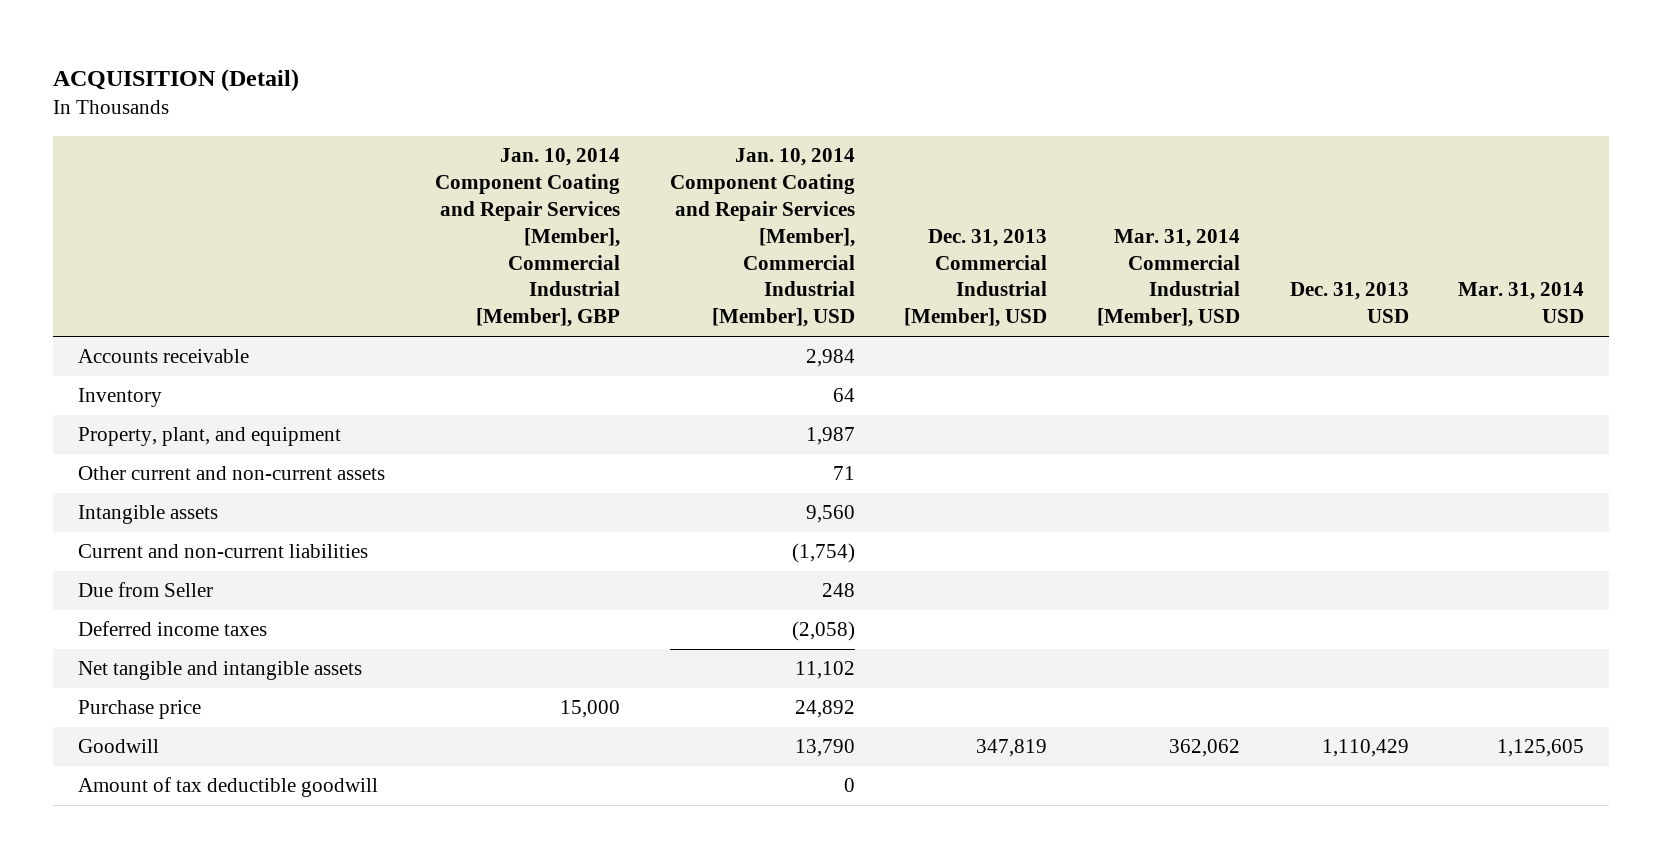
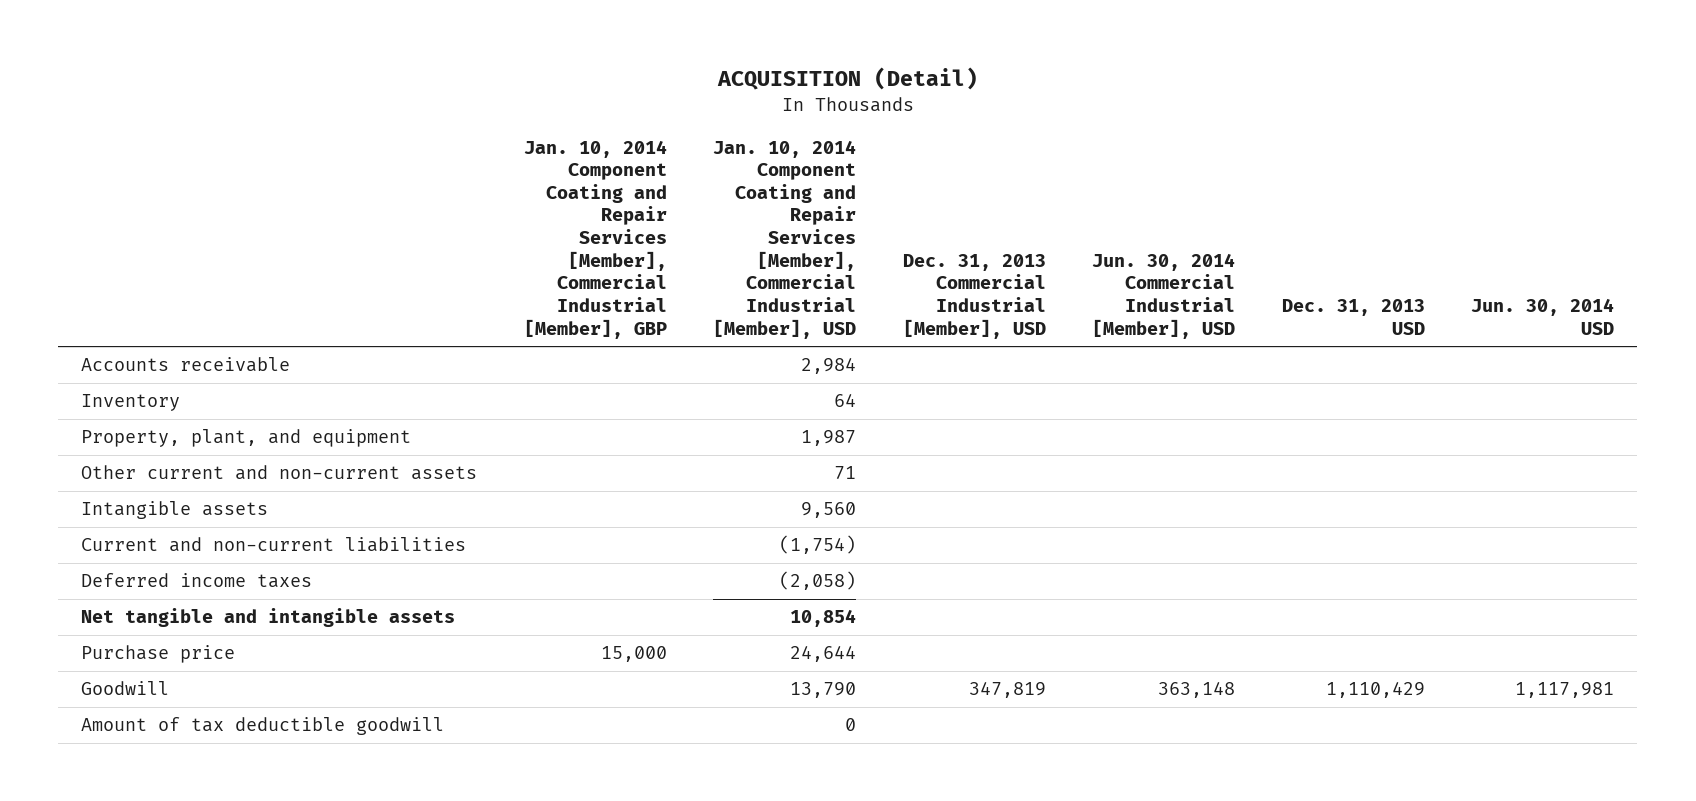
[1097,228,1241,328] Mar. 31, 2014 Commercial Industrial [Member], USD -> none
[1458,282,1585,324] Mar. 31, 2014 USD -> none
none -> [1092,252,1236,339] Jun. 30, 2014 Commercial Industrial [Member], USD
none -> [1471,297,1615,335] Jun. 30, 2014 USD
[78,582,214,598] Due from Seller -> none
[794,661,855,680] 11,102 -> [790,609,857,628] 10,854
[794,700,855,719] 24,892 -> [790,646,857,663] 24,644

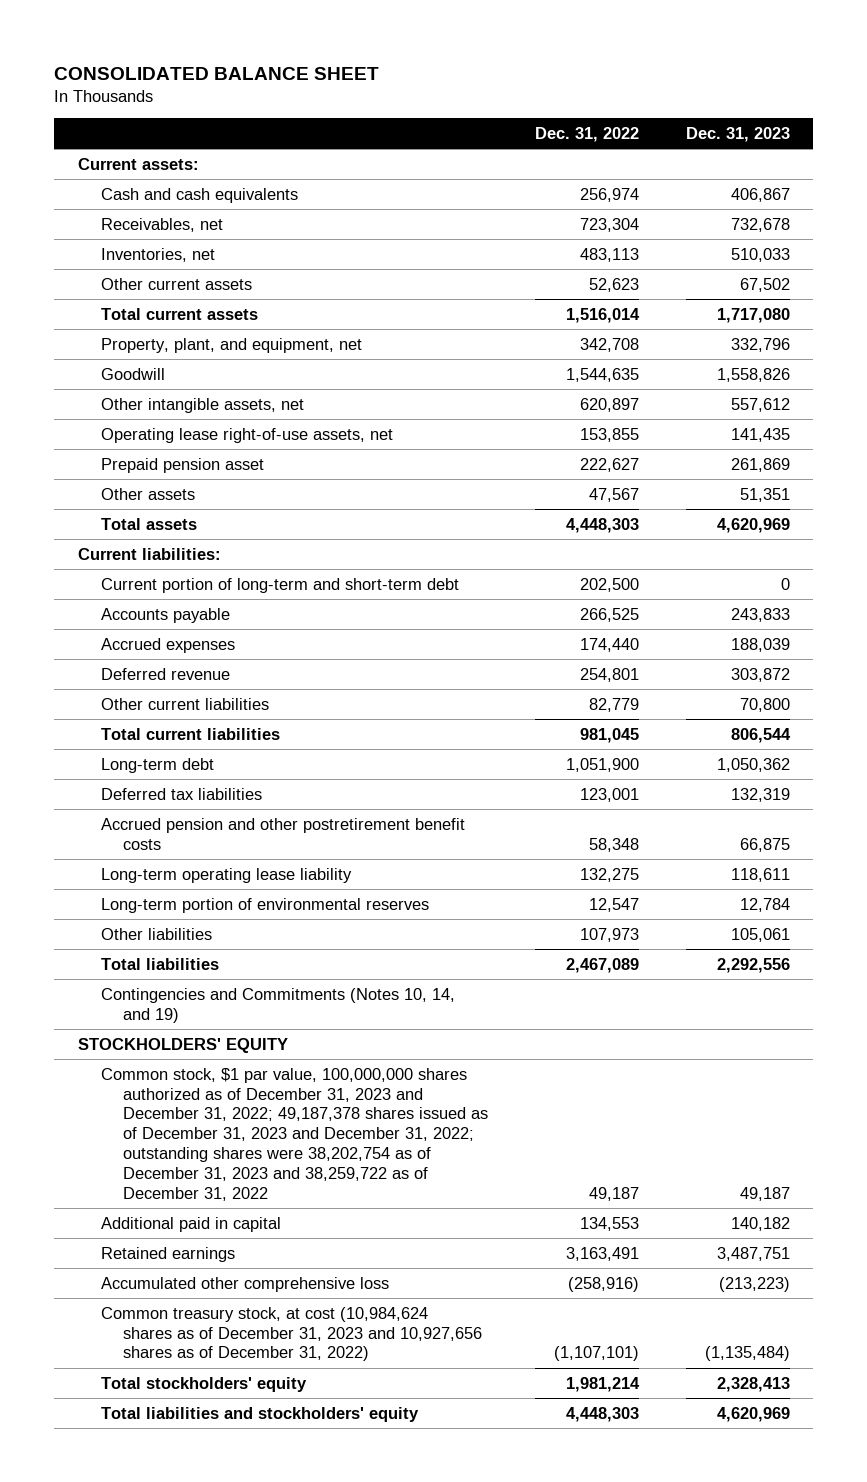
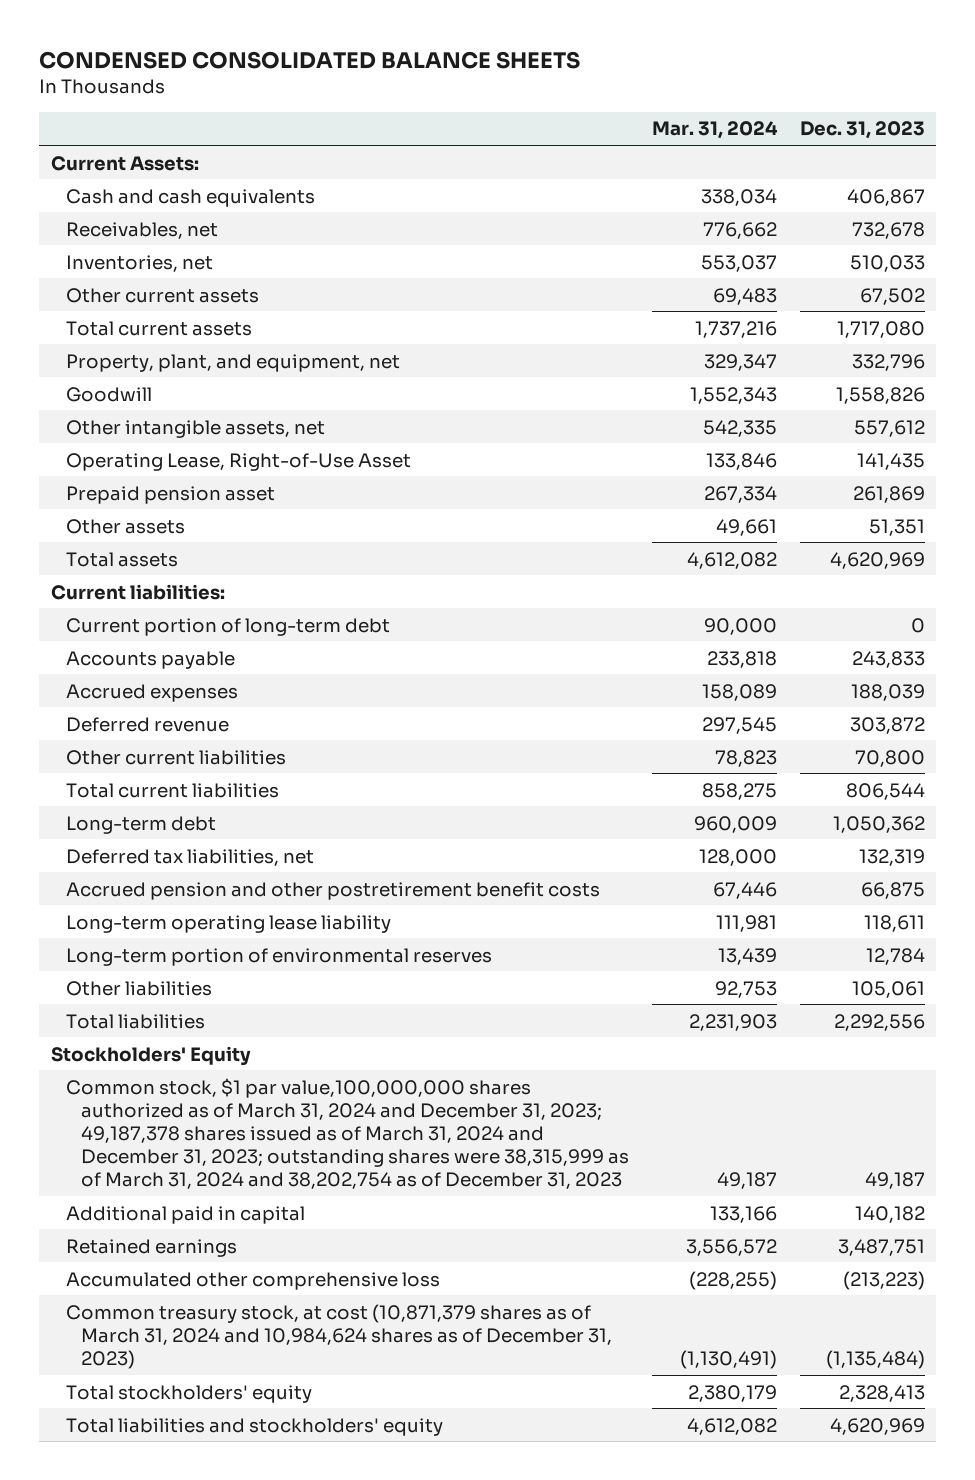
[54,66,380,80] CONSOLIDATED BALANCE SHEET -> [39,51,581,70] CONDENSED CONSOLIDATED BALANCE SHEETS
[535,127,640,143] Dec. 31, 2022 -> none
none -> [651,121,778,140] Mar. 31, 2024
[77,157,199,170] Current assets: -> [50,155,199,171] Current Assets:
[100,427,393,443] Operating lease right-of-use assets, net -> [65,452,411,471] Operating Lease, Right-of-Use Asset
[100,577,459,593] Current portion of long-term and short-term debt -> [65,617,390,636] Current portion of long-term debt
[100,787,262,800] Deferred tax liabilities -> [65,848,314,866] Deferred tax liabilities, net
[100,987,455,1023] Contingencies and Commitments (Notes 10, 14, and 19) -> none
[77,1037,288,1053] STOCKHOLDERS' EQUITY -> [50,1045,251,1066] Stockholders' Equity
[100,1067,489,1202] Common stock, $1 par value, 100,000,000 shares authorized as of December 31, 2023 and December 31, 2022; 49,187,378 shares issued as of December 31, 2023 and December 31, 2022; outstanding shares were 38,202,754 as of December 31, 2023 and 38,259,722 as of December 31, 2022 -> [65,1077,629,1190] Common stock, $1 par value,100,000,000 shares authorized as of March 31, 2024 and December 31, 2023; 49,187,378 shares issued as of March 31, 2024 and December 31, 2023; outstanding shares were 38,315,999 as of March 31, 2024 and 38,202,754 as of December 31, 2023
[100,1306,483,1362] Common treasury stock, at cost (10,984,624 shares as of December 31, 2023 and 10,927,656 shares as of December 31, 2022) -> [65,1303,612,1369] Common treasury stock, at cost (10,871,379 shares as of March 31, 2024 and 10,984,624 shares as of December 31, 2023)

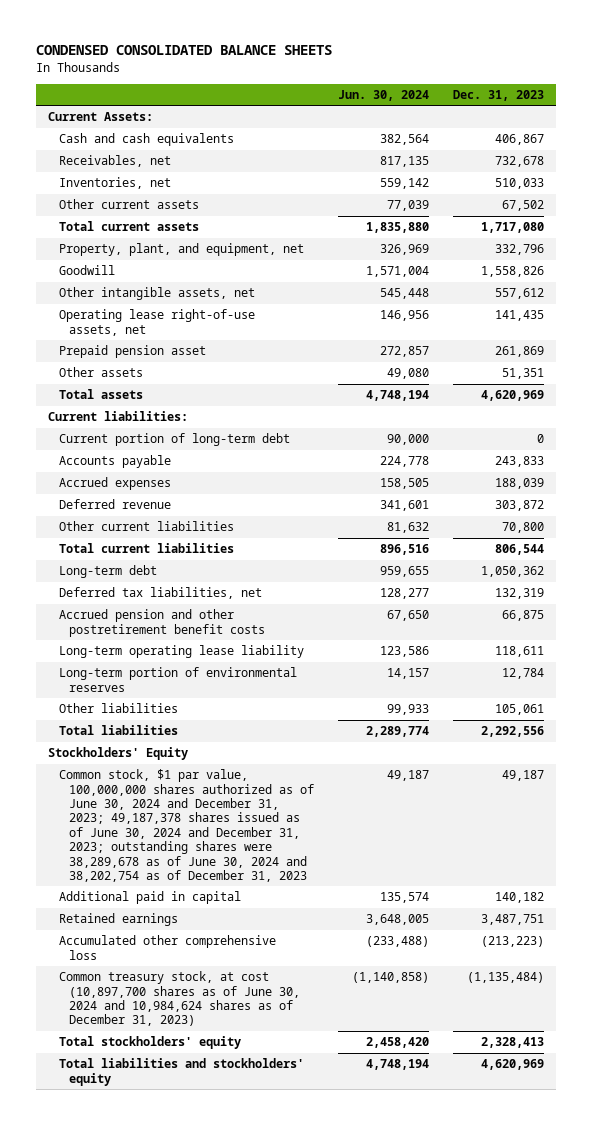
[651,121,778,140] Mar. 31, 2024 -> none
none -> [338,90,430,102] Jun. 30, 2024
[65,452,411,471] Operating Lease, Right-of-Use Asset -> [58,309,255,336] Operating lease right-of-use assets, net
[65,1077,629,1190] Common stock, $1 par value,100,000,000 shares authorized as of March 31, 2024 and December 31, 2023; 49,187,378 shares issued as of March 31, 2024 and December 31, 2023; outstanding shares were 38,315,999 as of March 31, 2024 and 38,202,754 as of December 31, 2023 -> [58,769,315,882] Common stock, $1 par value, 100,000,000 shares authorized as of June 30, 2024 and December 31, 2023; 49,187,378 shares issued as of June 30, 2024 and December 31, 2023; outstanding shares were 38,289,678 as of June 30, 2024 and 38,202,754 as of December 31, 2023
[65,1303,612,1369] Common treasury stock, at cost (10,871,379 shares as of March 31, 2024 and 10,984,624 shares as of December 31, 2023) -> [58,971,301,1027] Common treasury stock, at cost (10,897,700 shares as of June 30, 2024 and 10,984,624 shares as of December 31, 2023)

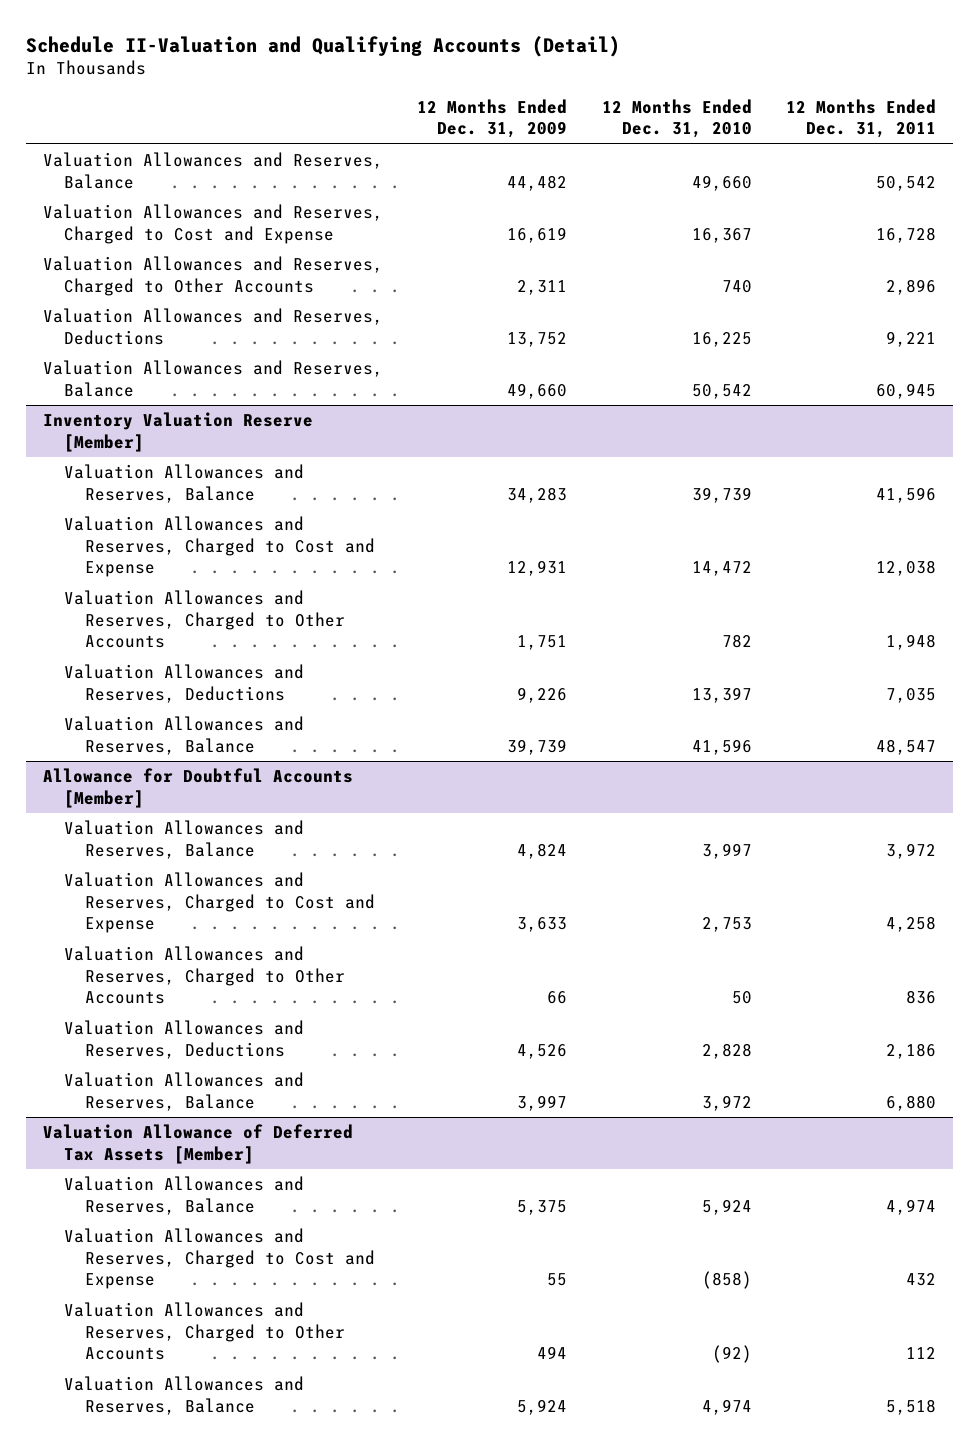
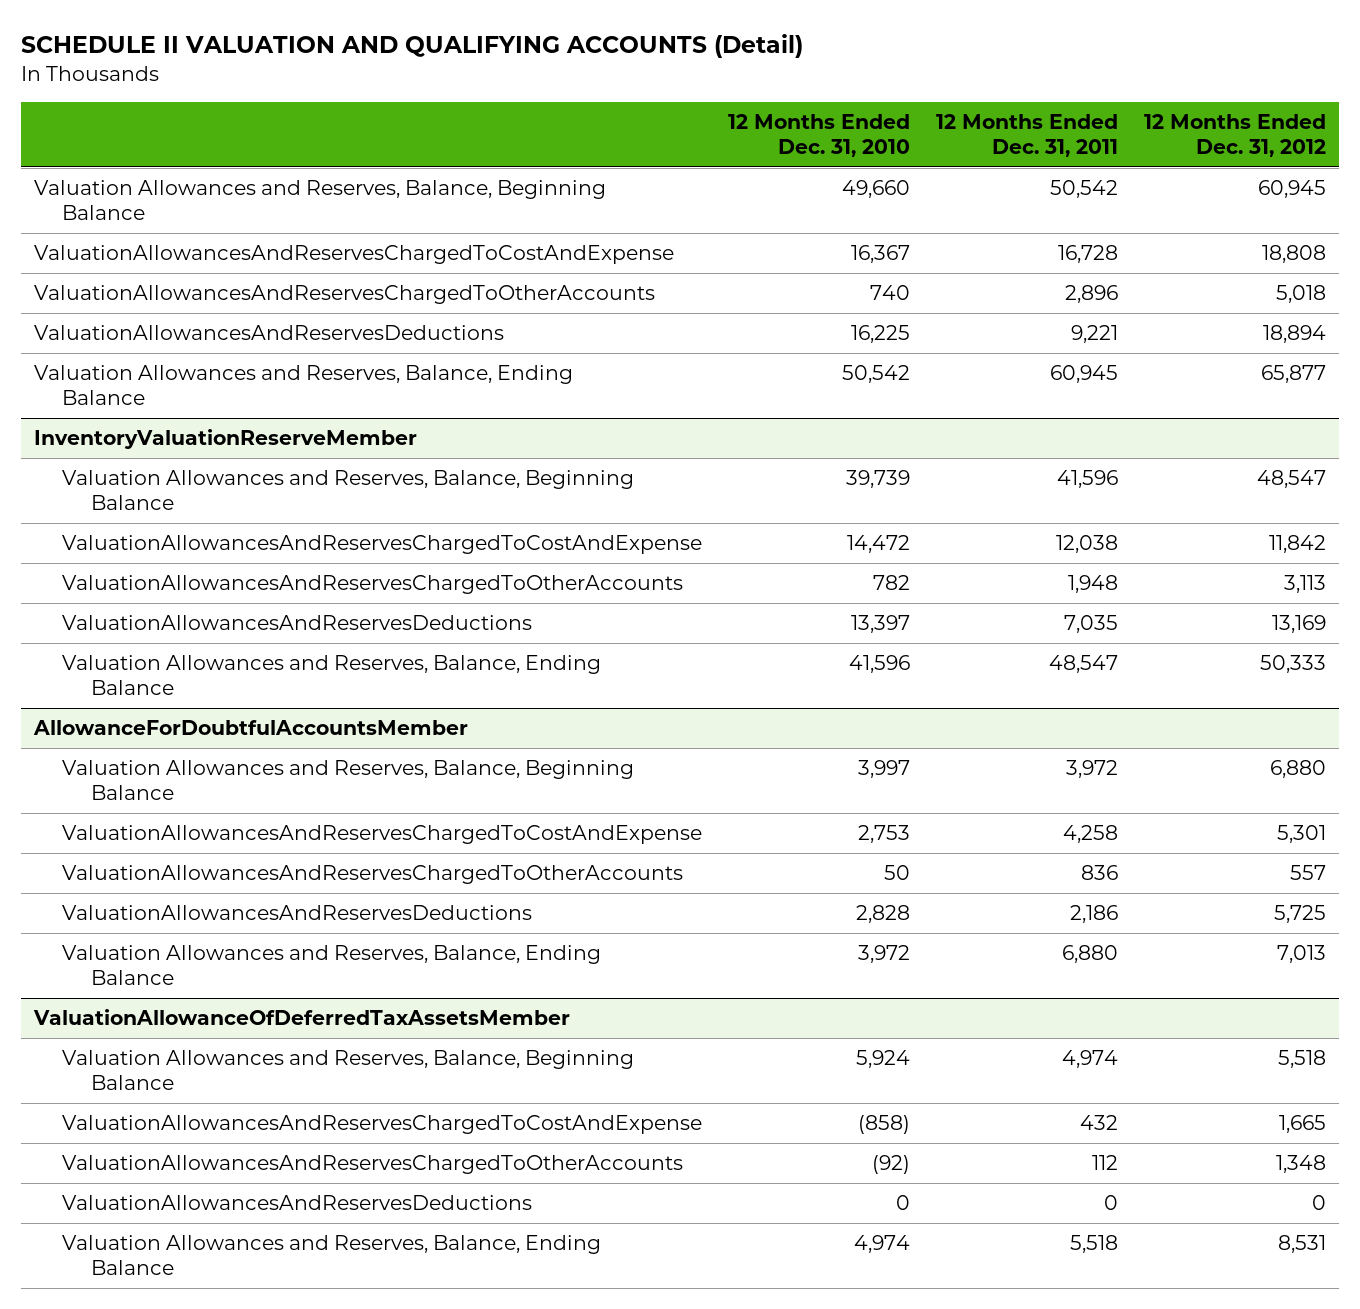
[25,35,620,57] Schedule II-Valuation and Qualifying Accounts (Detail) -> [21,34,804,59] SCHEDULE II VALUATION AND QUALIFYING ACCOUNTS (Detail)
[417,98,568,138] 12 Months Ended Dec. 31, 2009 -> none
none -> [1143,113,1326,157] 12 Months Ended Dec. 31, 2012
[42,412,313,452] Inventory Valuation Reserve [Member] -> none
[42,768,353,808] Allowance for Doubtful Accounts [Member] -> none
[42,1124,353,1164] Valuation Allowance of Deferred Tax Assets [Member] -> none
[42,152,383,189] Valuation Allowances and Reserves, Balance -> [33,180,606,221] Valuation Allowances and Reserves, Balance, Beginning Balance
[42,204,383,244] Valuation Allowances and Reserves, Charged to Cost and Expense -> [33,245,674,265] ValuationAllowancesAndReservesChargedToCostAndExpense
[42,256,383,296] Valuation Allowances and Reserves, Charged to Other Accounts -> [33,285,655,305] ValuationAllowancesAndReservesChargedToOtherAccounts
[42,308,383,345] Valuation Allowances and Reserves, Deductions -> [33,325,504,341] ValuationAllowancesAndReservesDeductions
[42,360,383,397] Valuation Allowances and Reserves, Balance -> [33,365,573,406] Valuation Allowances and Reserves, Balance, Ending Balance
none -> [33,429,417,450] InventoryValuationReserveMember
[64,464,305,503] Valuation Allowances and Reserves, Balance -> [62,470,635,511] Valuation Allowances and Reserves, Balance, Beginning Balance
[64,516,376,577] Valuation Allowances and Reserves, Charged to Cost and Expense -> [62,535,703,555] ValuationAllowancesAndReservesChargedToCostAndExpense
[64,590,346,648] Valuation Allowances and Reserves, Charged to Other Accounts -> [62,575,684,595] ValuationAllowancesAndReservesChargedToOtherAccounts
[64,664,305,703] Valuation Allowances and Reserves, Deductions -> [62,615,533,631] ValuationAllowancesAndReservesDeductions
[64,716,305,755] Valuation Allowances and Reserves, Balance -> [62,655,602,696] Valuation Allowances and Reserves, Balance, Ending Balance
none -> [32,720,468,736] AllowanceForDoubtfulAccountsMember
[64,820,305,859] Valuation Allowances and Reserves, Balance -> [62,760,635,801] Valuation Allowances and Reserves, Balance, Beginning Balance
[64,872,376,933] Valuation Allowances and Reserves, Charged to Cost and Expense -> [62,825,703,845] ValuationAllowancesAndReservesChargedToCostAndExpense
[64,946,346,1004] Valuation Allowances and Reserves, Charged to Other Accounts -> [62,865,684,885] ValuationAllowancesAndReservesChargedToOtherAccounts
[64,1020,305,1059] Valuation Allowances and Reserves, Deductions -> [62,905,533,921] ValuationAllowancesAndReservesDeductions
[64,1072,305,1111] Valuation Allowances and Reserves, Balance -> [62,945,602,986] Valuation Allowances and Reserves, Balance, Ending Balance
none -> [32,1009,570,1026] ValuationAllowanceOfDeferredTaxAssetsMember
[64,1176,305,1215] Valuation Allowances and Reserves, Balance -> [62,1050,635,1091] Valuation Allowances and Reserves, Balance, Beginning Balance
[64,1228,376,1289] Valuation Allowances and Reserves, Charged to Cost and Expense -> [62,1115,703,1135] ValuationAllowancesAndReservesChargedToCostAndExpense
[64,1302,346,1360] Valuation Allowances and Reserves, Charged to Other Accounts -> [62,1155,684,1175] ValuationAllowancesAndReservesChargedToOtherAccounts
none -> [62,1195,533,1211] ValuationAllowancesAndReservesDeductions
[64,1376,305,1415] Valuation Allowances and Reserves, Balance -> [62,1235,602,1276] Valuation Allowances and Reserves, Balance, Ending Balance

